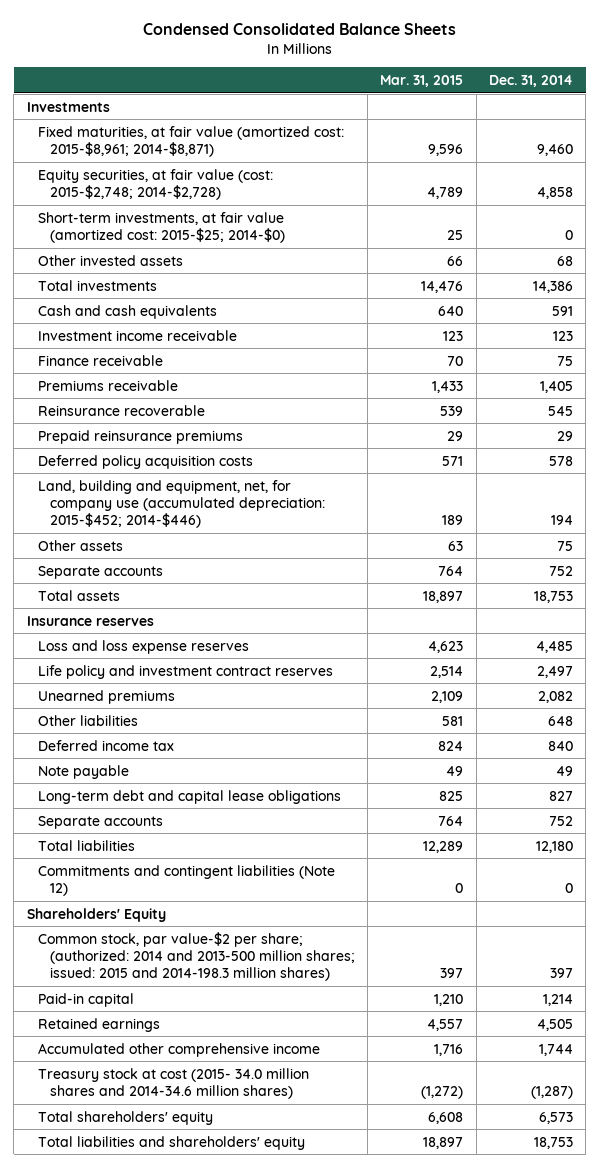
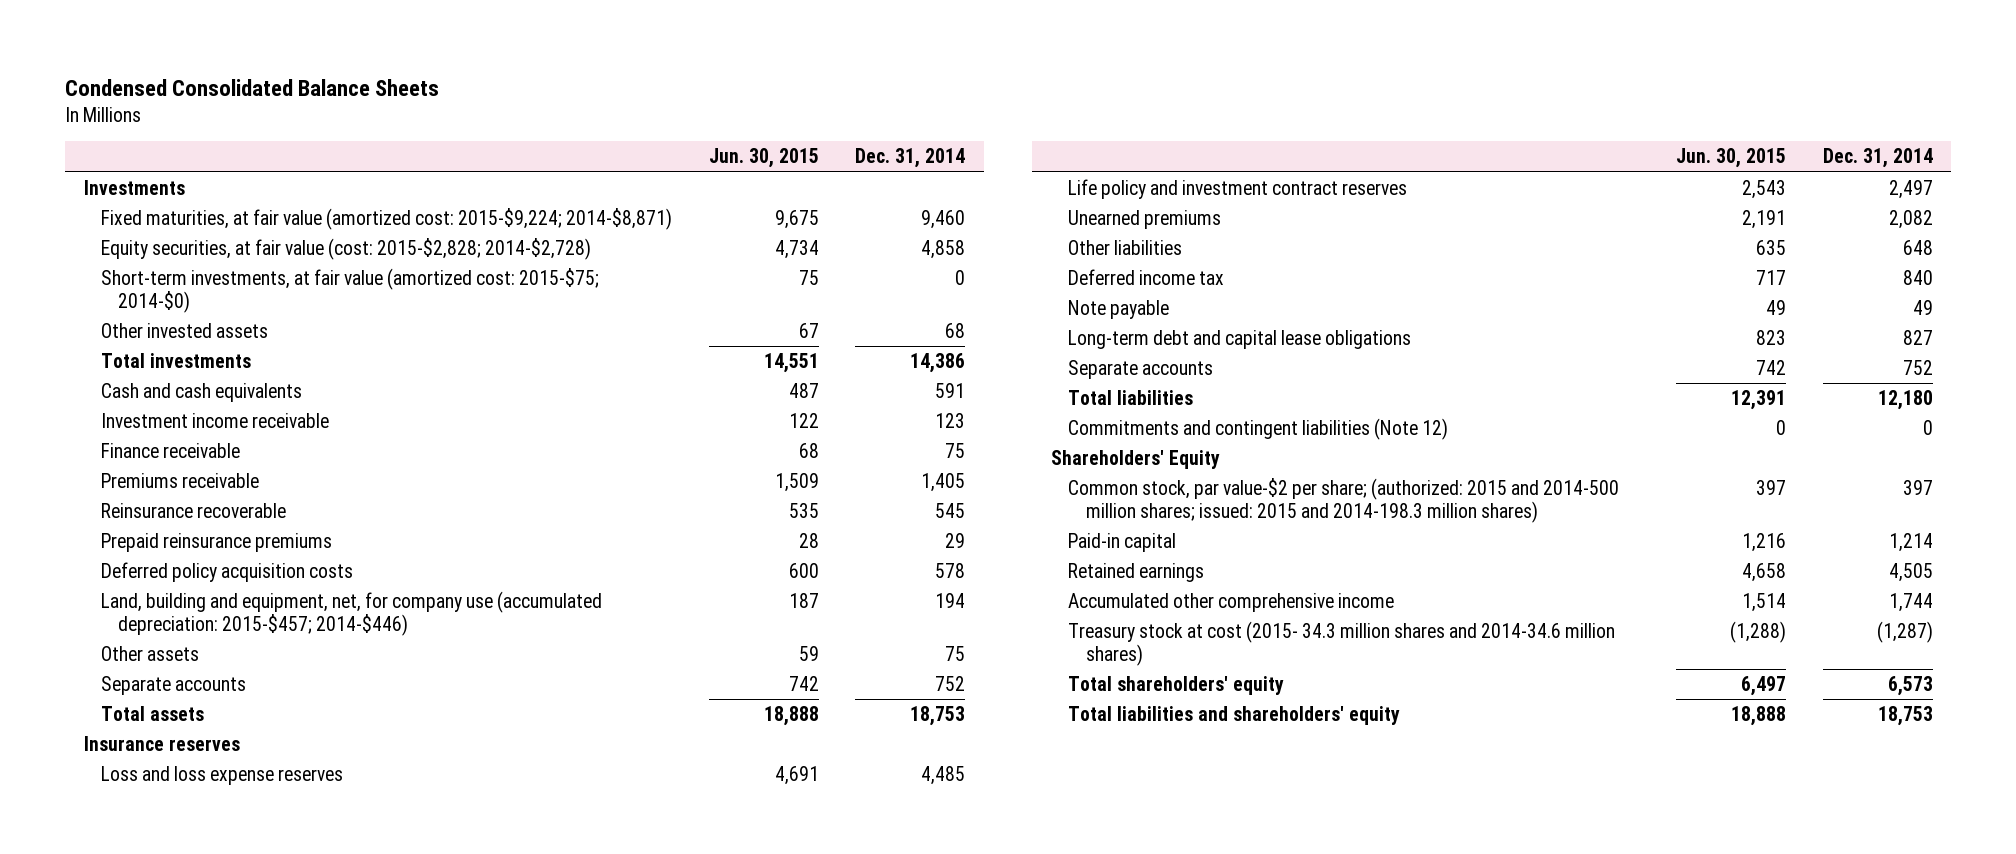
[380,75,464,88] Mar. 31, 2015 -> none
none -> [708,148,819,169] Jun. 30, 2015
[38,125,345,157] Fixed maturities, at fair value (amortized cost: 2015-$8,961; 2014-$8,871) -> [101,207,673,230] Fixed maturities, at fair value (amortized cost: 2015-$9,224; 2014-$8,871)
[38,168,274,200] Equity securities, at fair value (cost: 2015-$2,748; 2014-$2,728) -> [101,237,592,260] Equity securities, at fair value (cost: 2015-$2,828; 2014-$2,728)
[38,211,285,243] Short-term investments, at fair value (amortized cost: 2015-$25; 2014-$0) -> [101,267,600,314] Short-term investments, at fair value (amortized cost: 2015-$75; 2014-$0)
[38,479,325,529] Land, building and equipment, net, for company use (accumulated depreciation: 2015-$452; 2014-$446) -> [101,590,603,637] Land, building and equipment, net, for company use (accumulated depreciation: 2015-$457; 2014-$446)
[38,931,355,982] Common stock, par value-$2 per share; (authorized: 2014 and 2013-500 million shares; issued: 2015 and 2014-198.3 million shares) -> [1068,477,1620,524] Common stock, par value-$2 per share; (authorized: 2015 and 2014-500 million shares; issued: 2015 and 2014-198.3 million shares)
[38,1067,310,1099] Treasury stock at cost (2015- 34.0 million shares and 2014-34.6 million shares) -> [1068,620,1616,667] Treasury stock at cost (2015- 34.3 million shares and 2014-34.6 million shares)

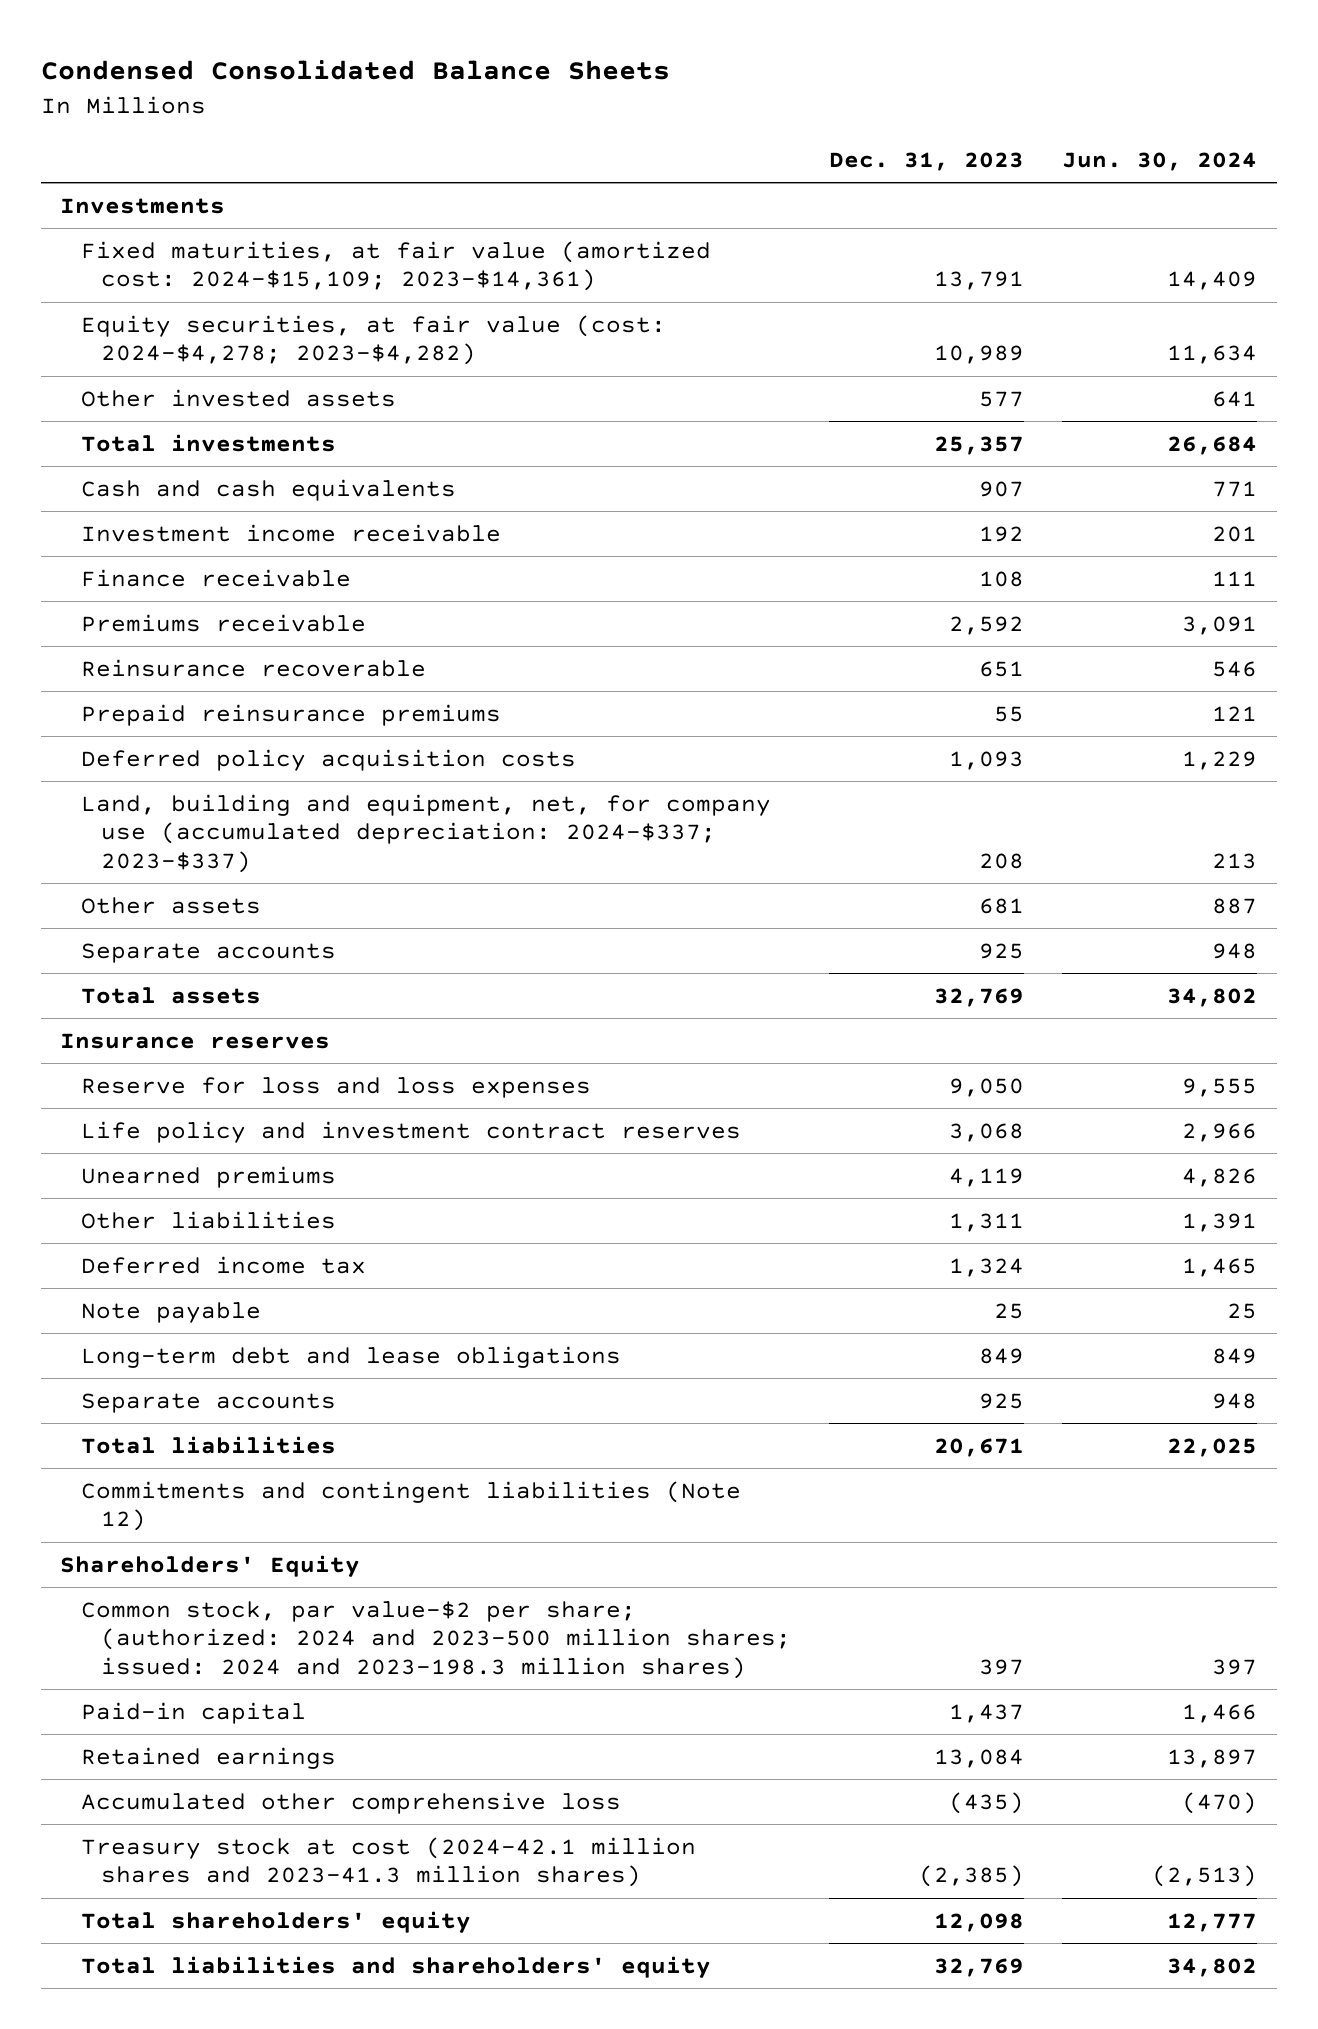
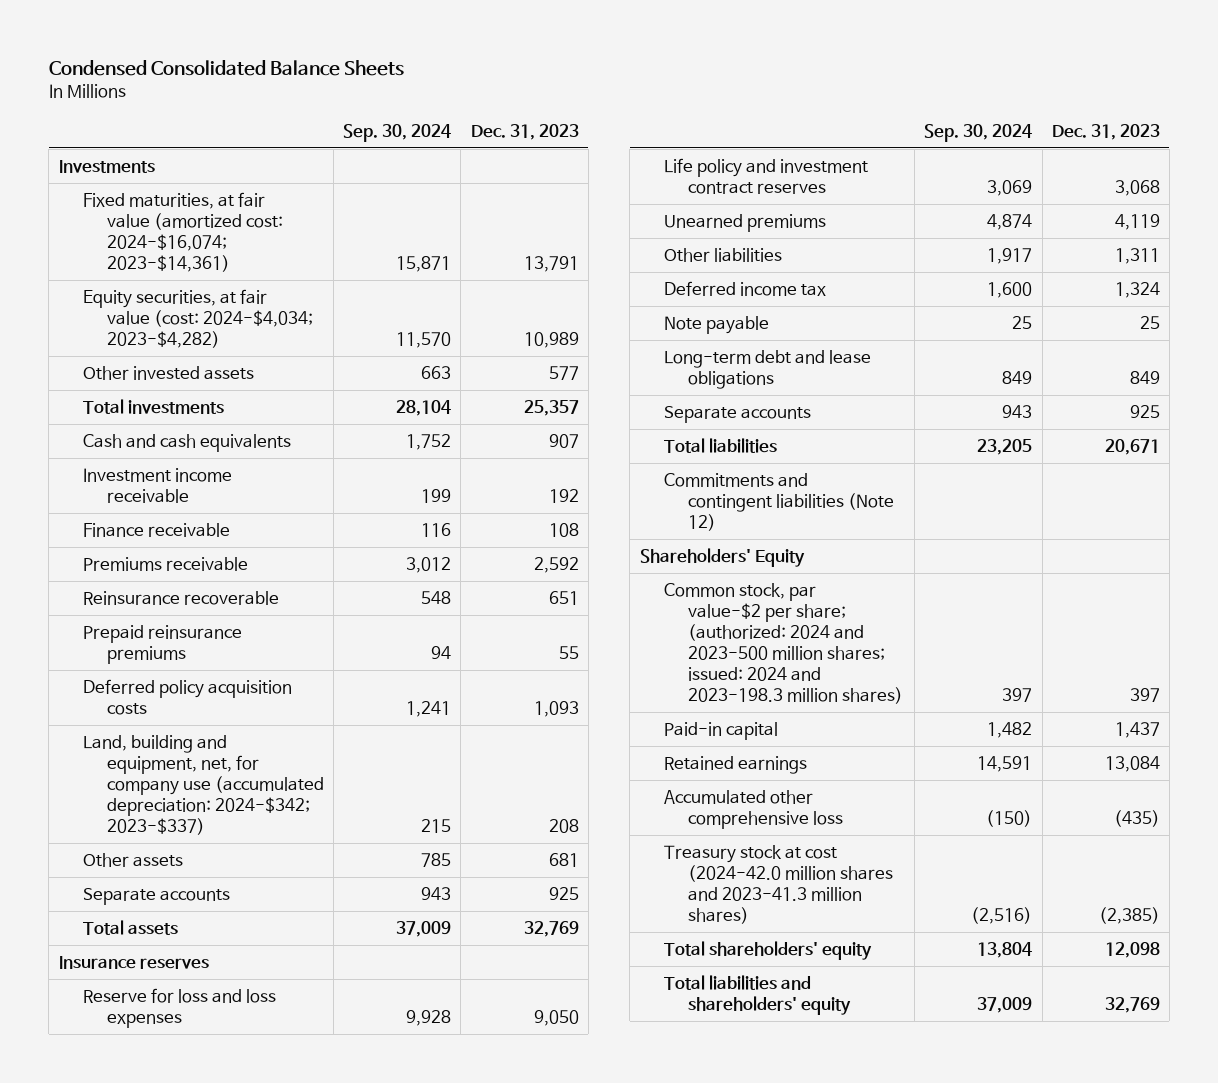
[1062,151,1258,171] Jun. 30, 2024 -> none
none -> [343,123,452,142] Sep. 30, 2024
[80,240,711,292] Fixed maturities, at fair value (amortized cost: 2024-$15,109; 2023-$14,361) -> [82,191,284,273] Fixed maturities, at fair value (amortized cost: 2024-$16,074; 2023-$14,361)
[80,314,666,366] Equity securities, at fair value (cost: 2024-$4,278; 2023-$4,282) -> [82,288,314,349] Equity securities, at fair value (cost: 2024-$4,034; 2023-$4,282)
[80,793,771,873] Land, building and equipment, net, for company use (accumulated depreciation: 2024-$337; 2023-$337) -> [82,734,325,836] Land, building and equipment, net, for company use (accumulated depreciation: 2024-$342; 2023-$337)
[80,1836,696,1888] Treasury stock at cost (2024-42.1 million shares and 2023-41.3 million shares) -> [663,844,894,925] Treasury stock at cost (2024-42.0 million shares and 2023-41.3 million shares)

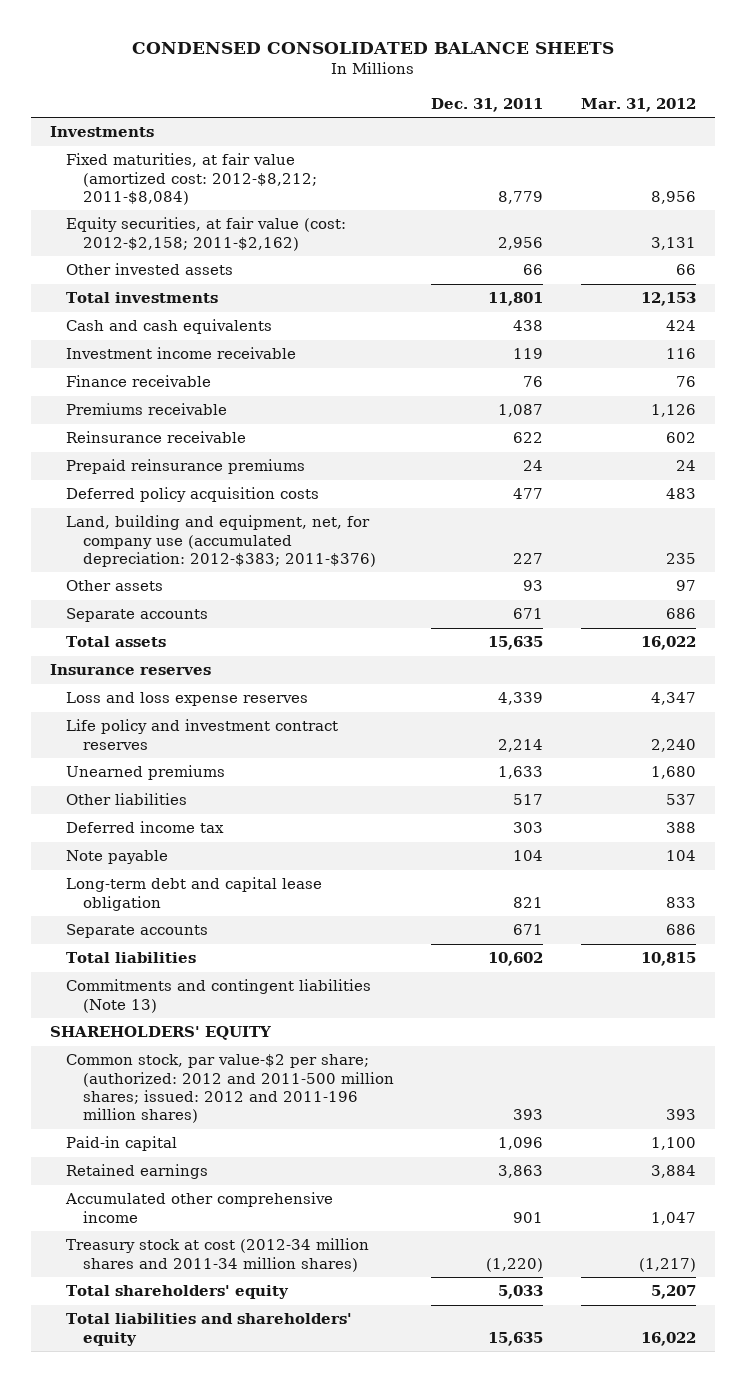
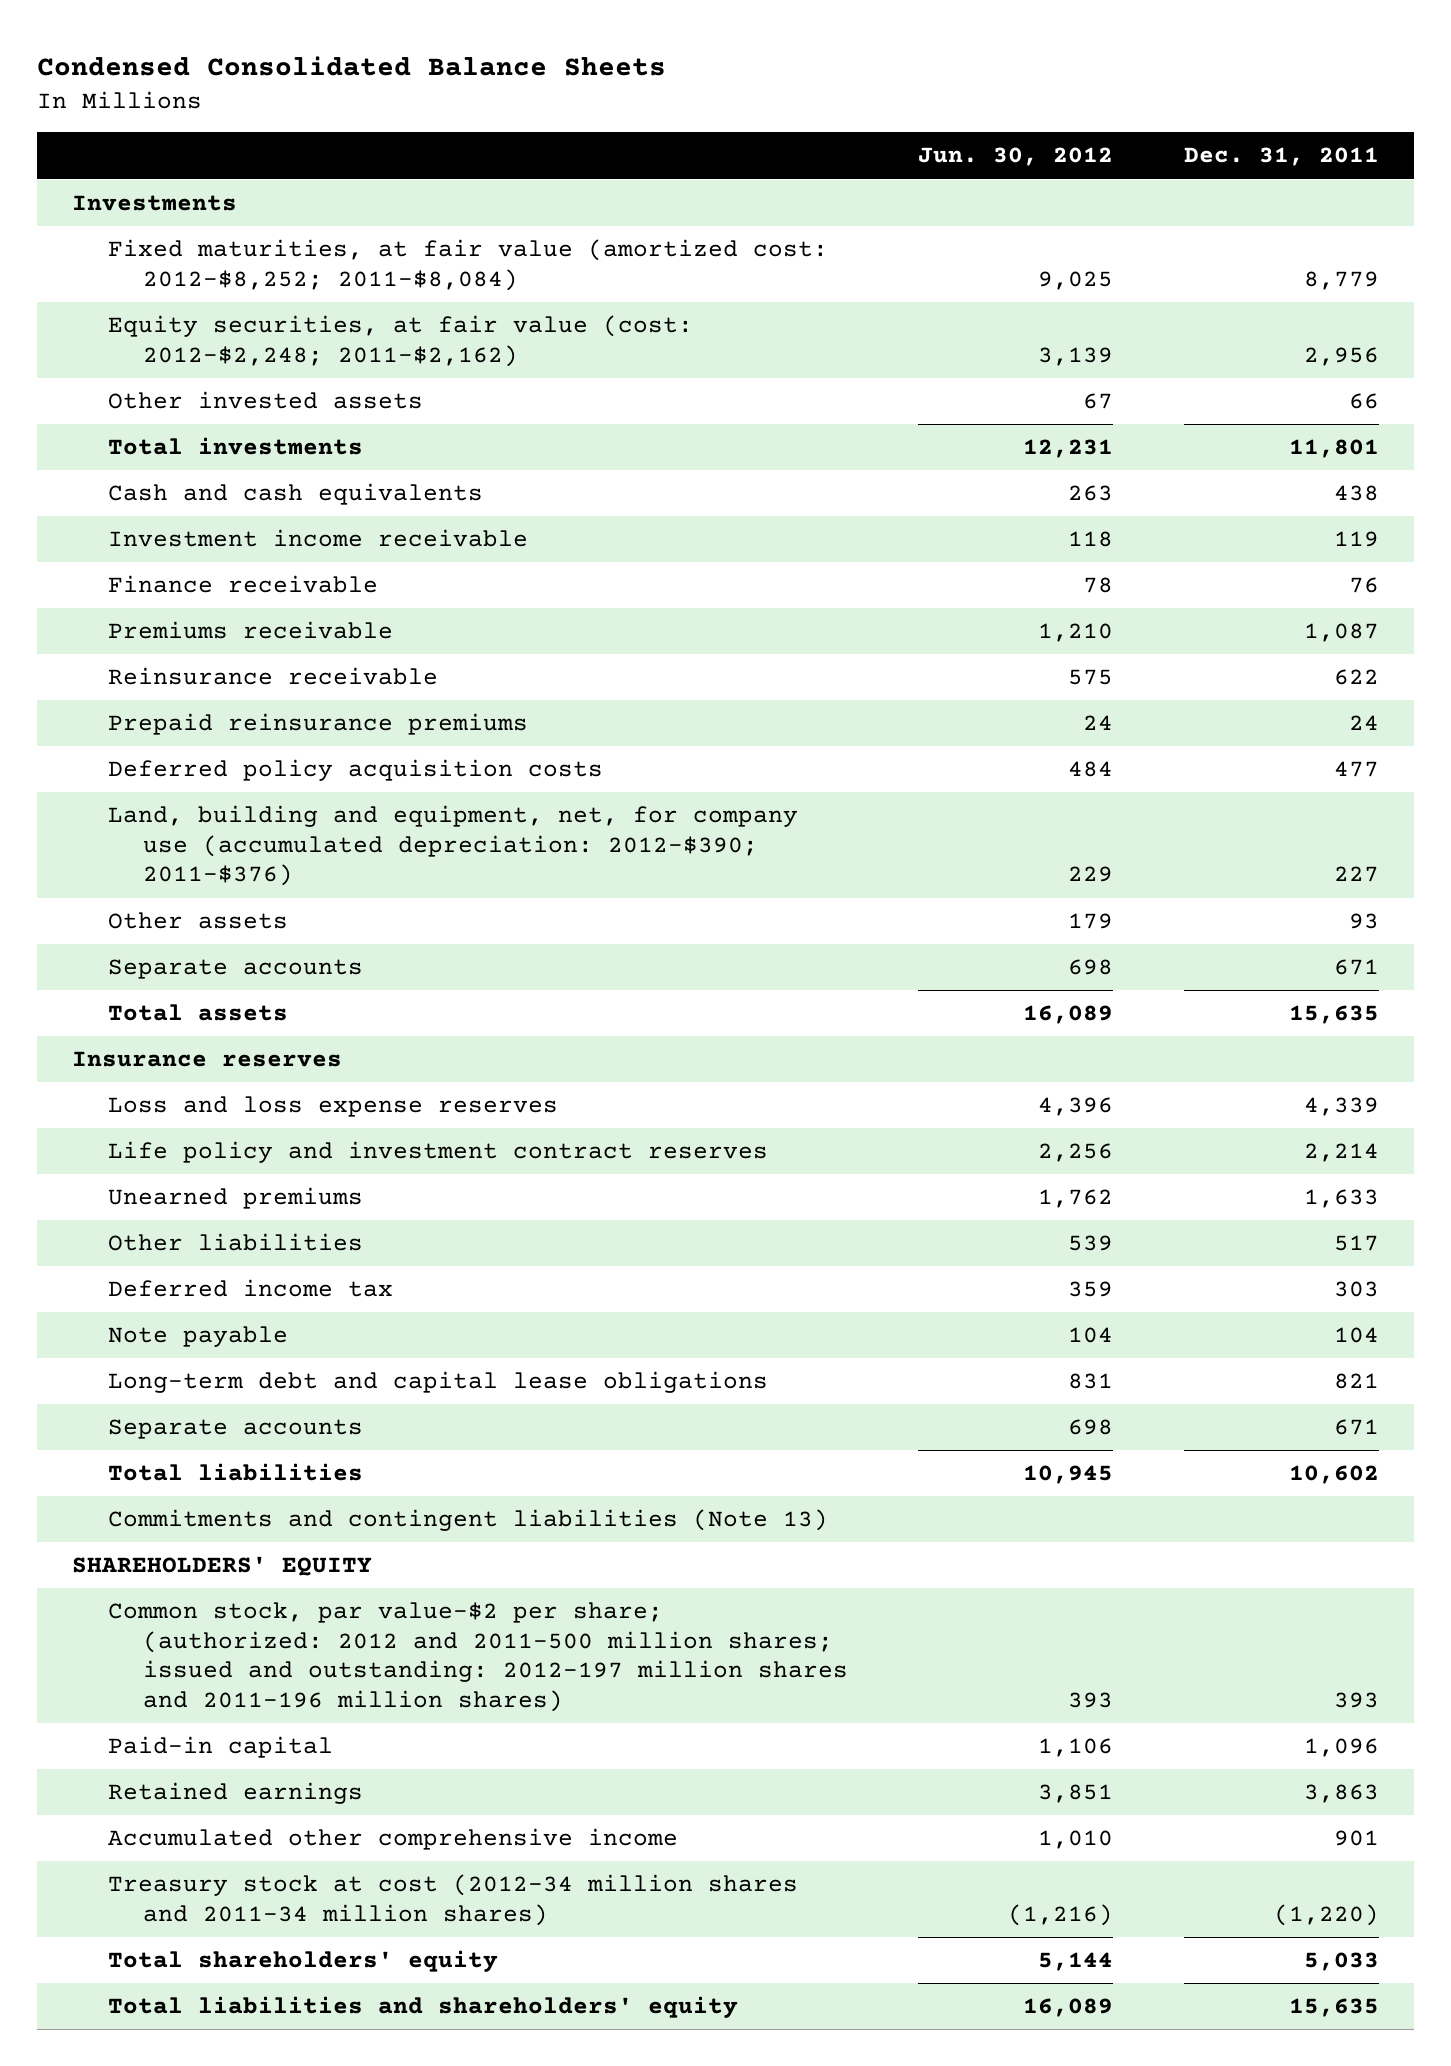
[132,42,615,55] CONDENSED CONSOLIDATED BALANCE SHEETS -> [37,55,667,76] Condensed Consolidated Balance Sheets
[581,97,697,112] Mar. 31, 2012 -> none
none -> [918,147,1114,167] Jun. 30, 2012
[66,153,317,205] Fixed maturities, at fair value (amortized cost: 2012-$8,212; 2011-$8,084) -> [107,239,828,291] Fixed maturities, at fair value (amortized cost: 2012-$8,252; 2011-$8,084)
[66,217,347,251] Equity securities, at fair value (cost: 2012-$2,158; 2011-$2,162) -> [107,315,693,367] Equity securities, at fair value (cost: 2012-$2,248; 2011-$2,162)
[66,515,376,567] Land, building and equipment, net, for company use (accumulated depreciation: 2012-$383; 2011-$376) -> [107,805,798,887] Land, building and equipment, net, for company use (accumulated depreciation: 2012-$390; 2011-$376)
[66,877,323,911] Long-term debt and capital lease obligation -> [107,1371,768,1394] Long-term debt and capital lease obligations
[66,1054,394,1124] Common stock, par value-$2 per share; (authorized: 2012 and 2011-500 million shares; issued: 2012 and 2011-196 million shares) -> [107,1602,849,1713] Common stock, par value-$2 per share; (authorized: 2012 and 2011-500 million shares; issued and outstanding: 2012-197 million shares and 2011-196 million shares)

